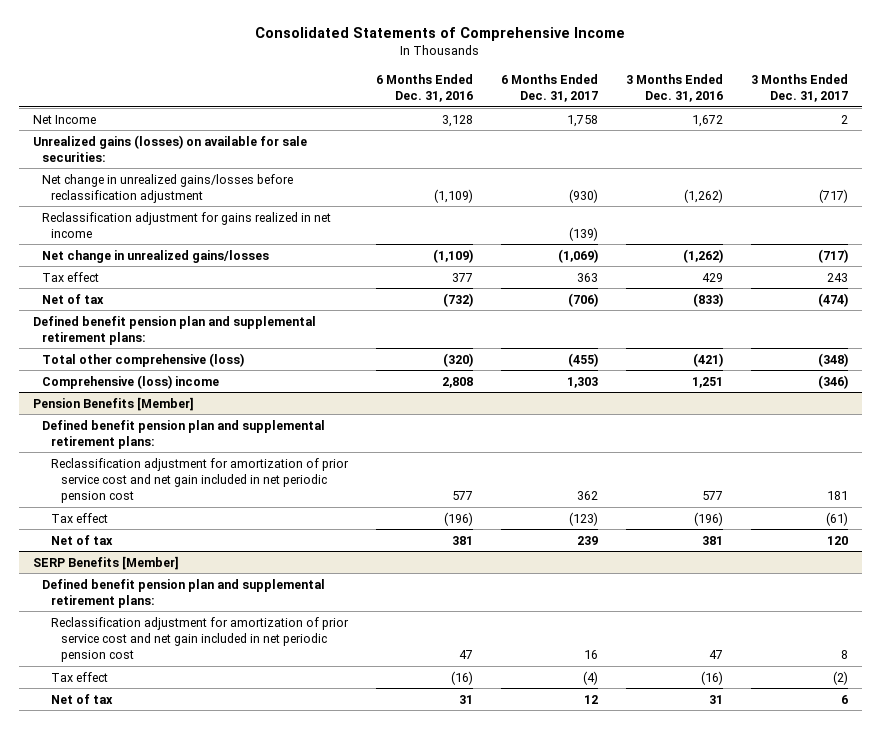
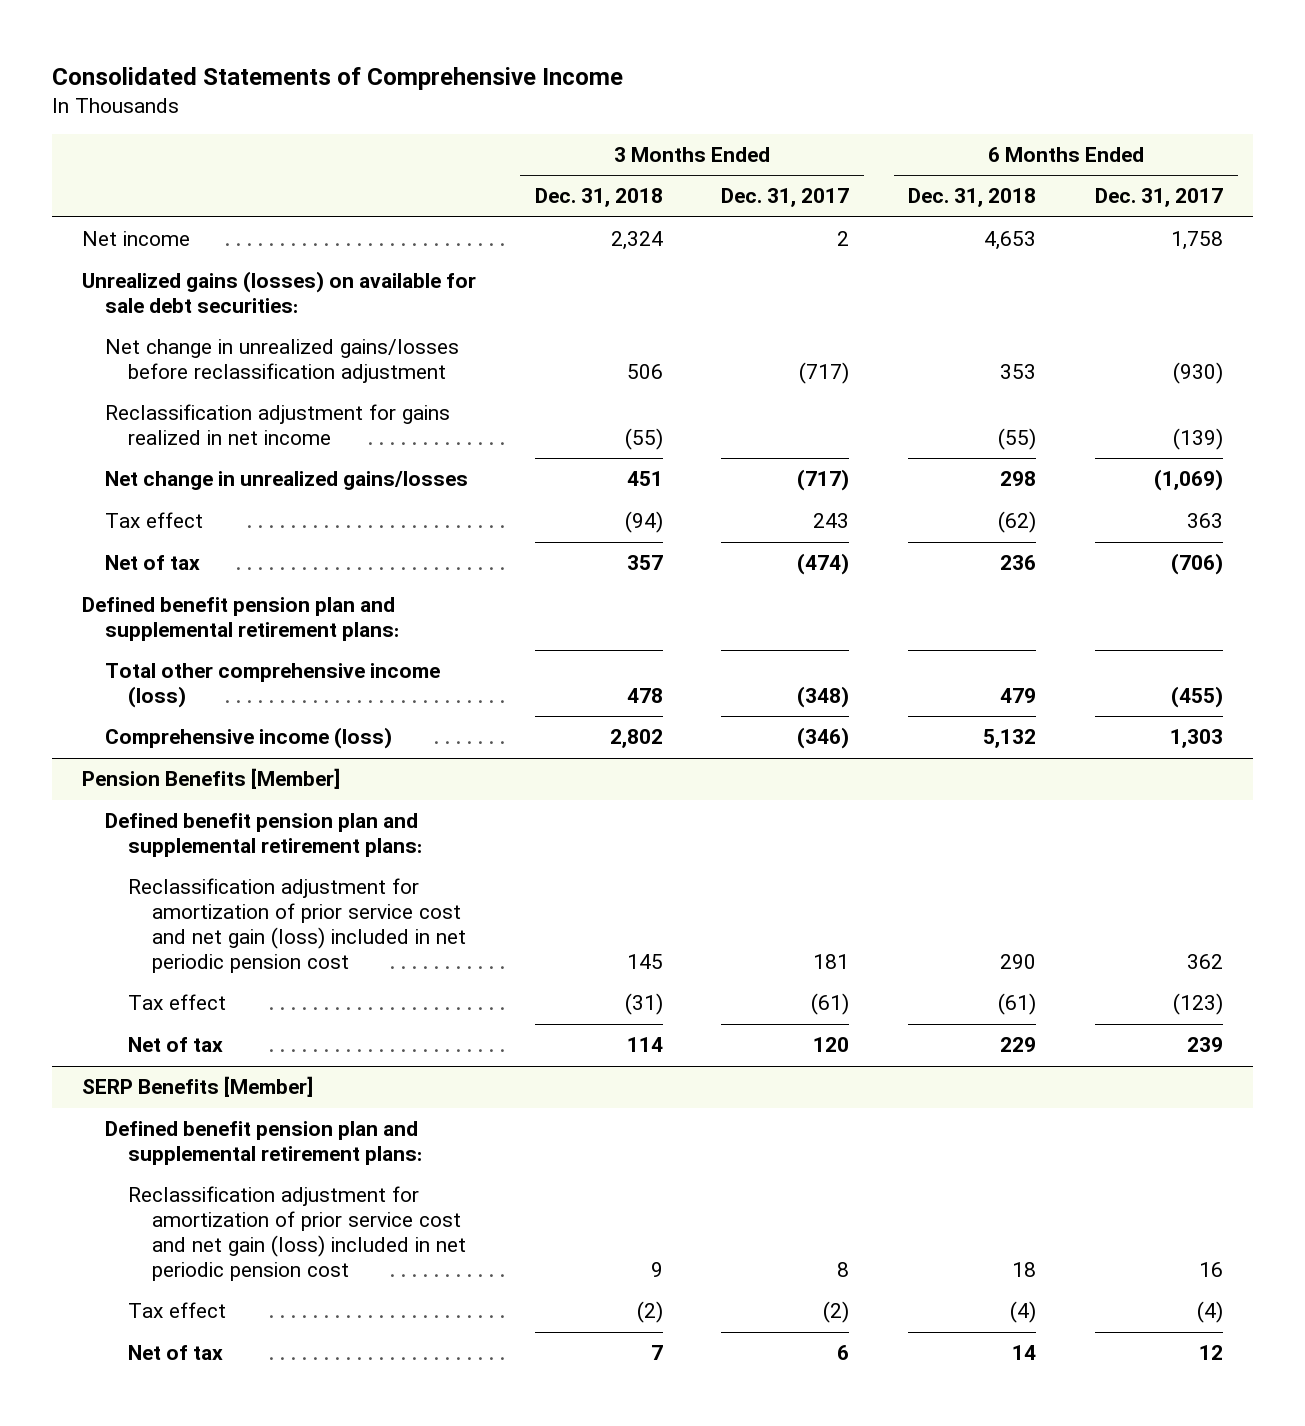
[376,73,474,102] 6 Months Ended Dec. 31, 2016 -> none
[626,73,724,102] 3 Months Ended Dec. 31, 2016 -> none
none -> [534,188,663,208] Dec. 31, 2018
none -> [908,188,1037,208] Dec. 31, 2018
[32,114,96,124] Net Income -> [81,231,190,247] Net income
[32,134,307,162] Unrealized gains (losses) on available for sale securities: -> [81,271,476,314] Unrealized gains (losses) on available for sale debt securities:
[42,352,245,367] Total other comprehensive (loss) -> [105,663,441,709] Total other comprehensive income (loss)
[42,374,220,389] Comprehensive (loss) income -> [105,727,393,750] Comprehensive income (loss)
[51,457,350,503] Reclassification adjustment for amortization of prior service cost and net gain included in net periodic pension cost -> [128,878,466,973] Reclassification adjustment for amortization of prior service cost and net gain (loss) included in net periodic pension cost
[51,616,350,662] Reclassification adjustment for amortization of prior service cost and net gain included in net periodic pension cost -> [128,1186,466,1281] Reclassification adjustment for amortization of prior service cost and net gain (loss) included in net periodic pension cost

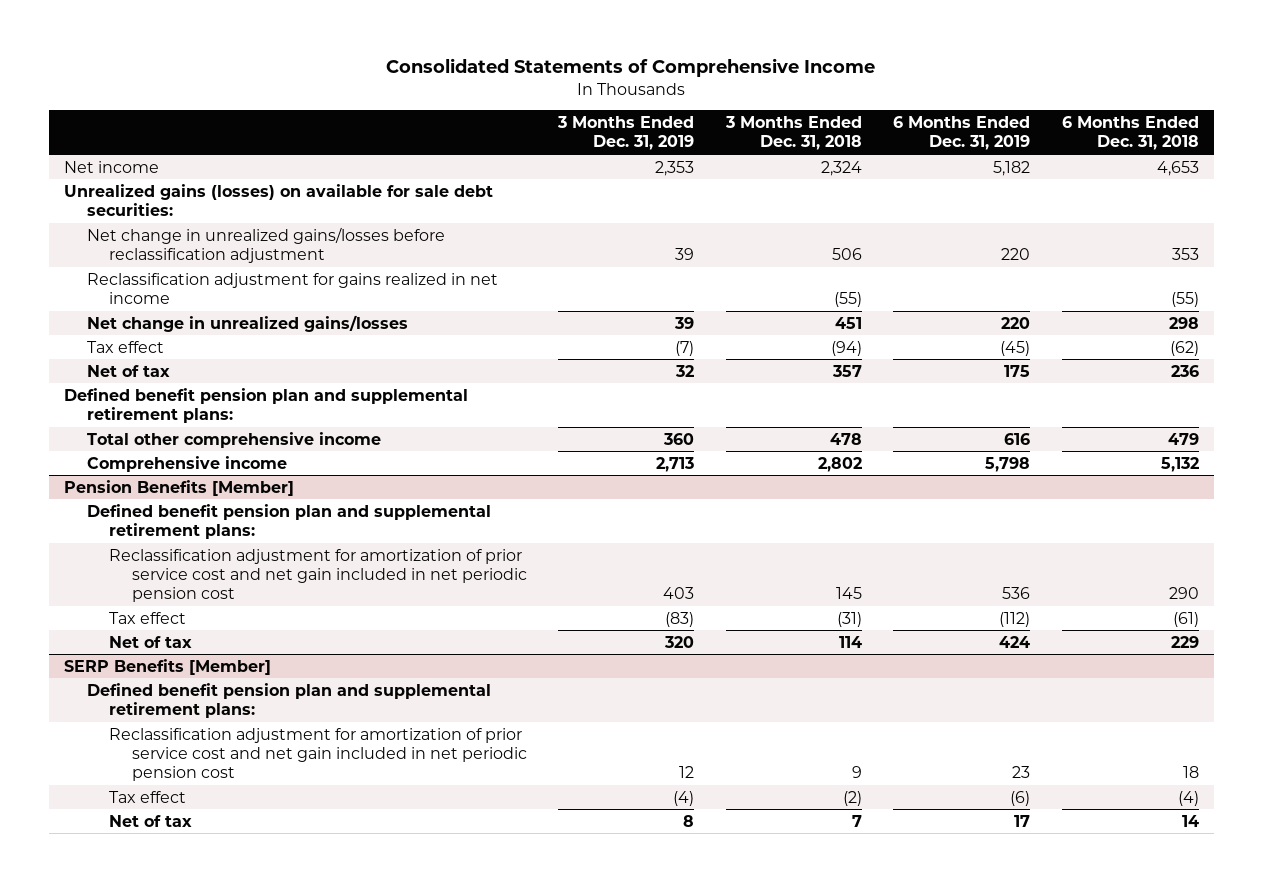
[721,188,850,208] Dec. 31, 2017 -> none
[1095,188,1224,208] Dec. 31, 2017 -> none
none -> [557,116,695,151] 3 Months Ended Dec. 31, 2019
none -> [893,116,1031,151] 6 Months Ended Dec. 31, 2019
[105,663,441,709] Total other comprehensive income (loss) -> [86,431,381,448] Total other comprehensive income
[105,727,393,750] Comprehensive income (loss) -> [86,455,287,472] Comprehensive income
[128,878,466,973] Reclassification adjustment for amortization of prior service cost and net gain (loss) included in net periodic pension cost -> [109,548,528,603] Reclassification adjustment for amortization of prior service cost and net gain included in net periodic pension cost
[128,1186,466,1281] Reclassification adjustment for amortization of prior service cost and net gain (loss) included in net periodic pension cost -> [109,727,528,782] Reclassification adjustment for amortization of prior service cost and net gain included in net periodic pension cost

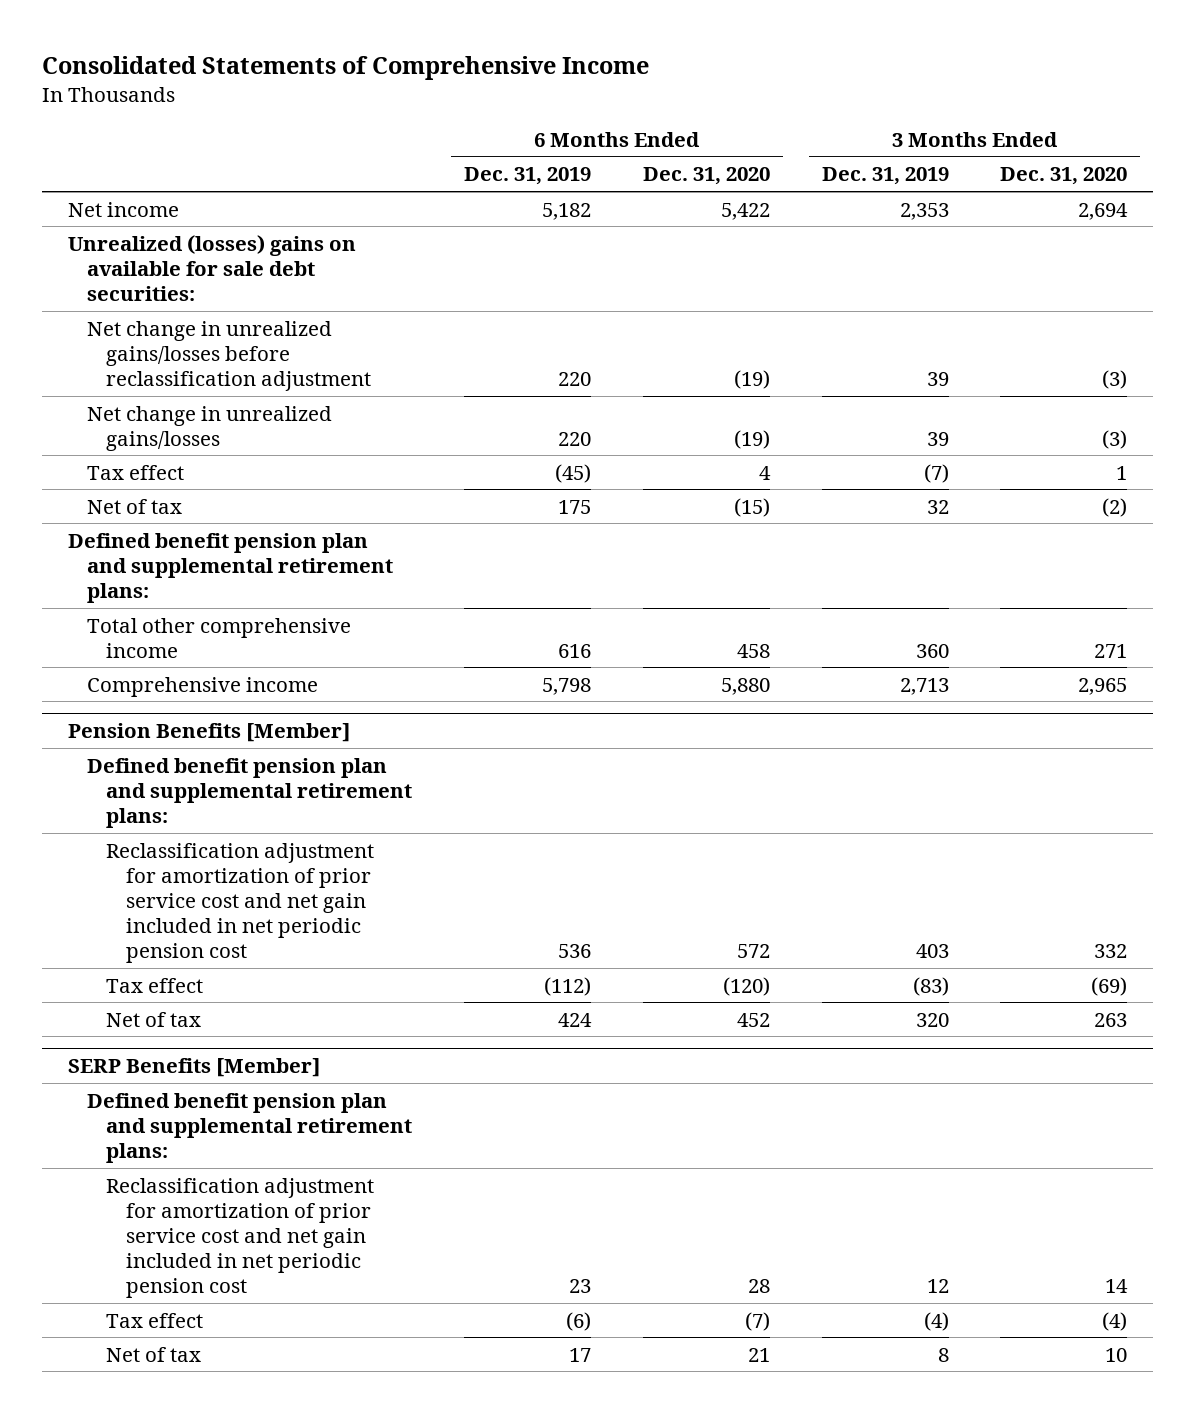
[724,116,862,151] 3 Months Ended Dec. 31, 2018 -> none
[1061,116,1199,151] 6 Months Ended Dec. 31, 2018 -> none
none -> [642,167,770,186] Dec. 31, 2020
none -> [1000,167,1128,186] Dec. 31, 2020
[64,183,494,217] Unrealized gains (losses) on available for sale debt securities: -> [68,234,357,301] Unrealized (losses) gains on available for sale debt securities:
[86,272,498,305] Reclassification adjustment for gains realized in net income -> none

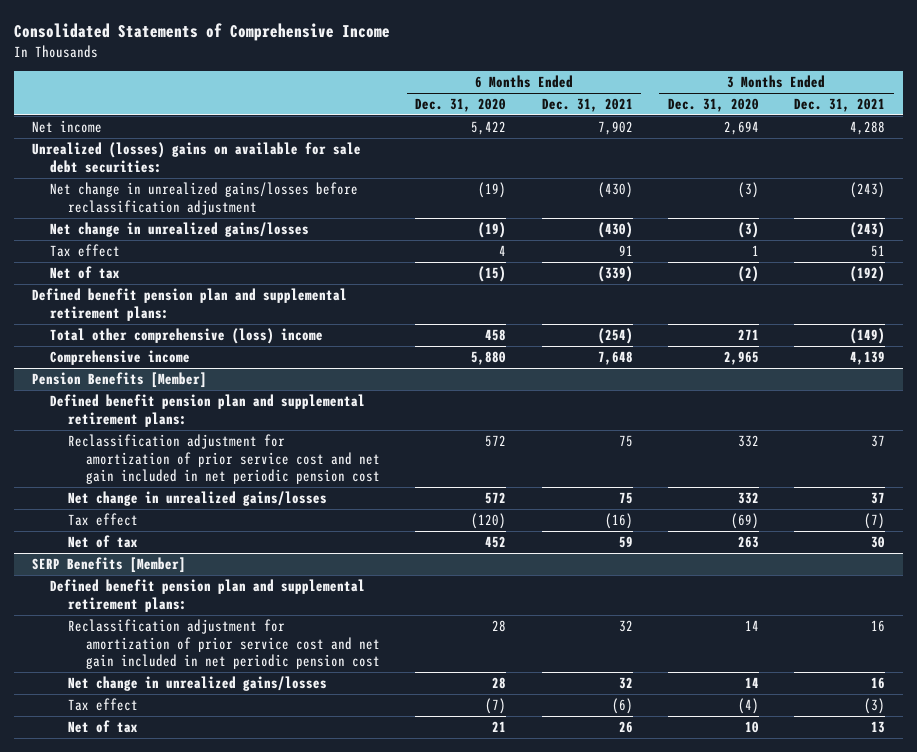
[464,167,592,186] Dec. 31, 2019 -> none
[821,167,949,186] Dec. 31, 2019 -> none
none -> [541,98,633,113] Dec. 31, 2021
none -> [794,98,886,113] Dec. 31, 2021
[87,617,352,658] Total other comprehensive income -> [50,327,324,344] Total other comprehensive (loss) income
none -> [68,490,328,506] Net change in unrealized gains/losses
none -> [68,675,328,691] Net change in unrealized gains/losses

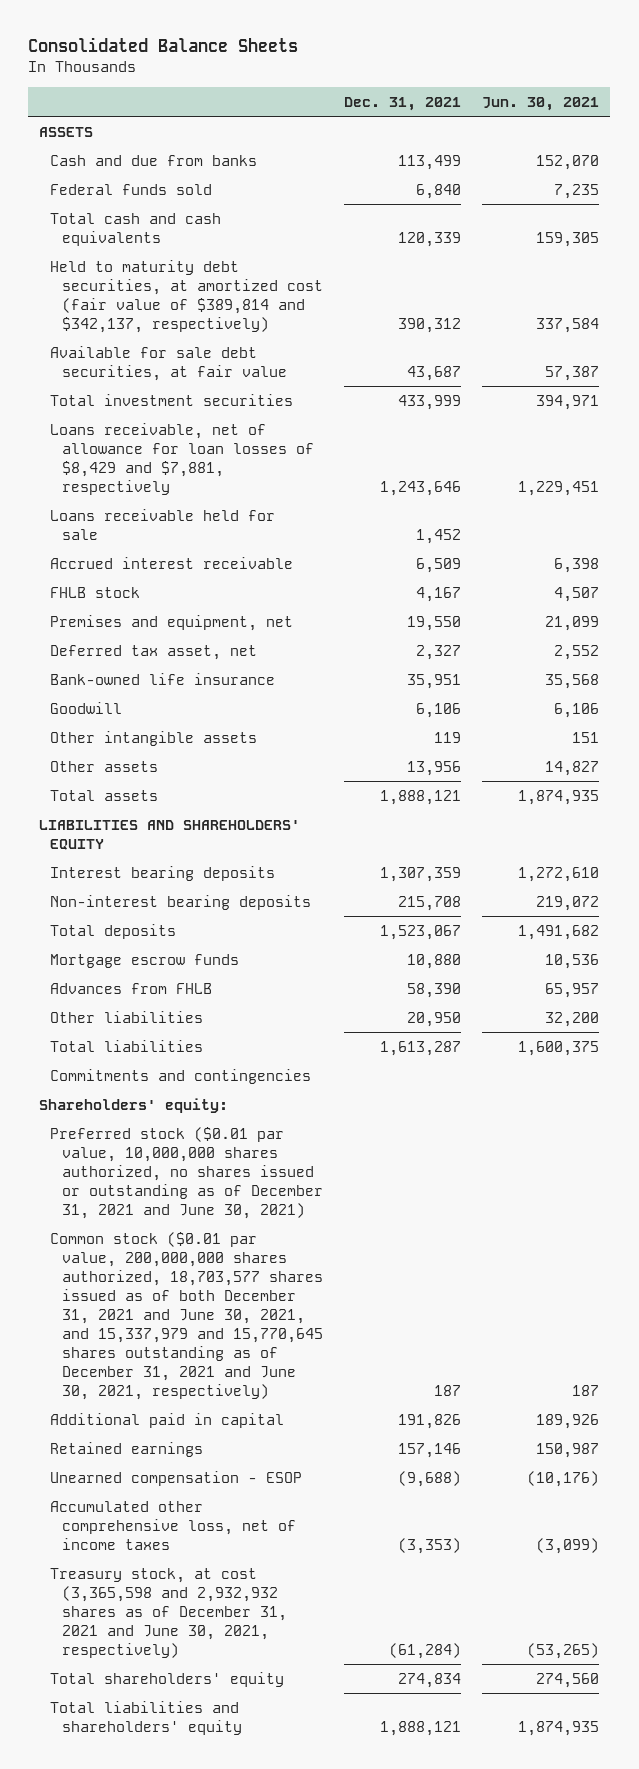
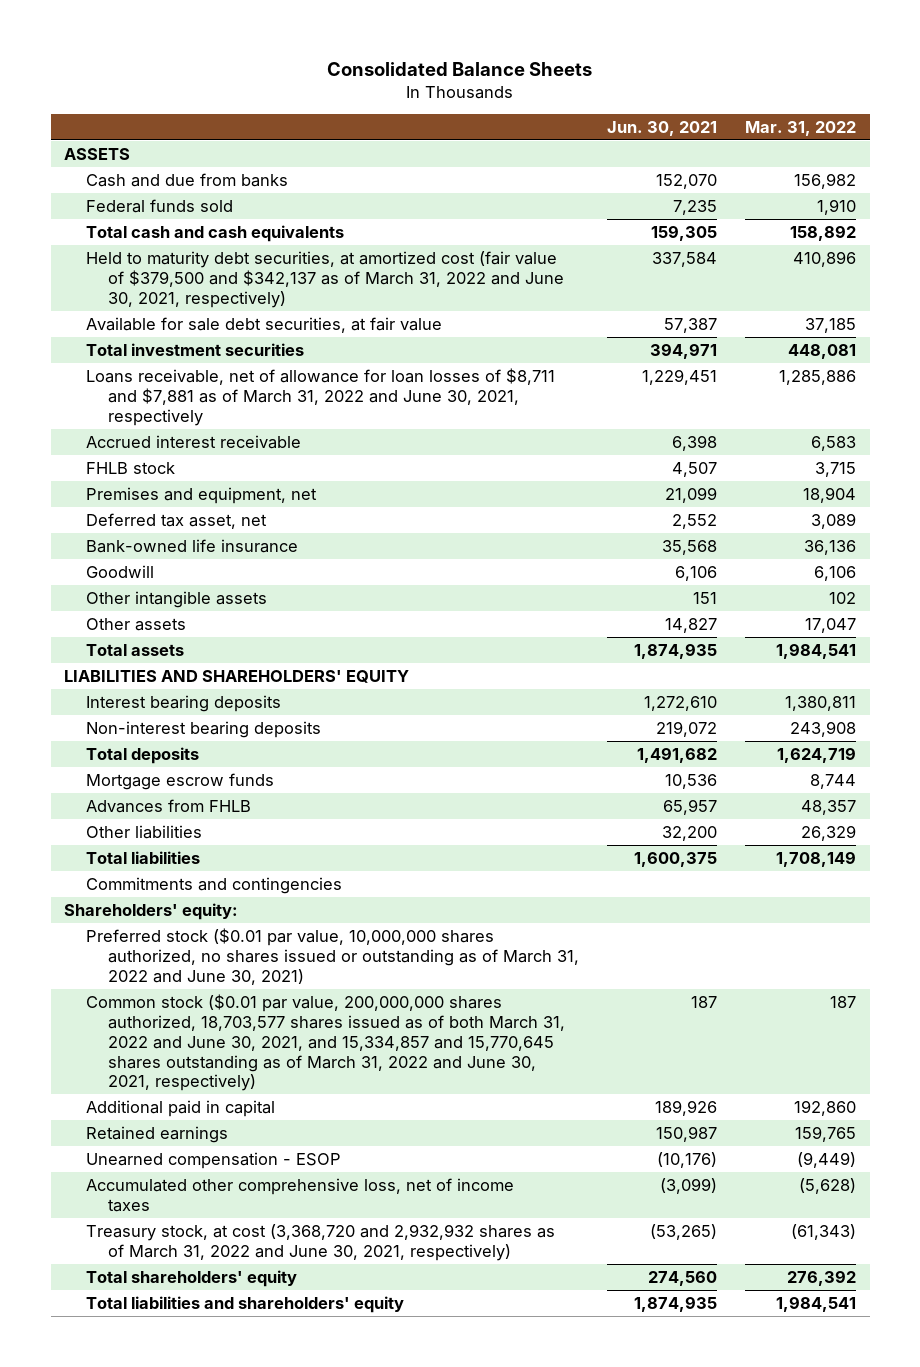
[344,96,462,111] Dec. 31, 2021 -> none
none -> [744,120,856,136] Mar. 31, 2022
[50,259,323,333] Held to maturity debt securities, at amortized cost (fair value of $389,814 and $342,137, respectively) -> [86,250,565,308] Held to maturity debt securities, at amortized cost (fair value of $379,500 and $342,137 as of March 31, 2022 and June 30, 2021, respectively)
[50,508,276,540] Loans receivable held for sale -> none
[50,422,314,495] Loans receivable, net of allowance for loan losses of $8,429 and $7,881, respectively -> [86,367,556,426] Loans receivable, net of allowance for loan losses of $8,711 and $7,881 as of March 31, 2022 and June 30, 2021, respectively
[50,1126,323,1219] Preferred stock ($0.01 par value, 10,000,000 shares authorized, no shares issued or outstanding as of December 31, 2021 and June 30, 2021) -> [86,927,580,985] Preferred stock ($0.01 par value, 10,000,000 shares authorized, no shares issued or outstanding as of March 31, 2022 and June 30, 2021)
[50,1231,323,1400] Common stock ($0.01 par value, 200,000,000 shares authorized, 18,703,577 shares issued as of both December 31, 2021 and June 30, 2021, and 15,337,979 and 15,770,645 shares outstanding as of December 31, 2021 and June 30, 2021, respectively) -> [86,993,566,1092] Common stock ($0.01 par value, 200,000,000 shares authorized, 18,703,577 shares issued as of both March 31, 2022 and June 30, 2021, and 15,334,857 and 15,770,645 shares outstanding as of March 31, 2022 and June 30, 2021, respectively)
[50,1567,287,1658] Treasury stock, at cost (3,365,598 and 2,932,932 shares as of December 31, 2021 and June 30, 2021, respectively) -> [86,1223,556,1261] Treasury stock, at cost (3,368,720 and 2,932,932 shares as of March 31, 2022 and June 30, 2021, respectively)

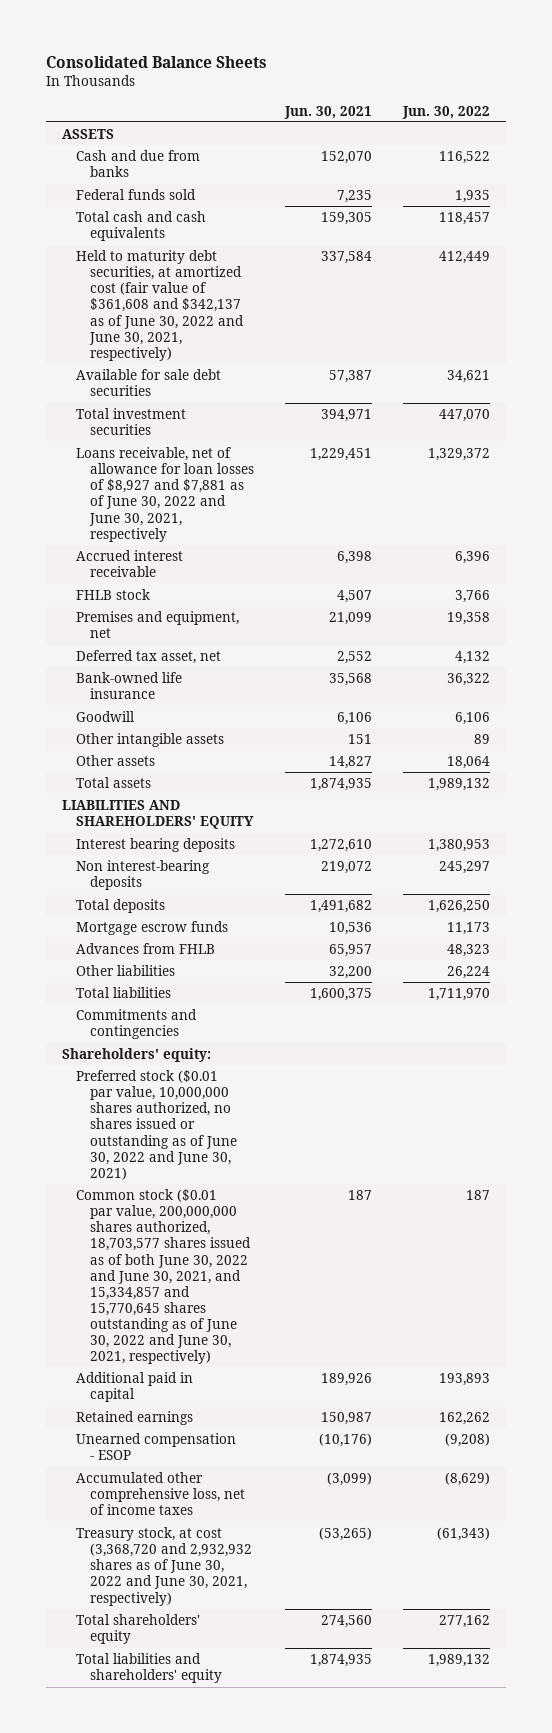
[744,120,856,136] Mar. 31, 2022 -> none
none -> [402,105,491,119] Jun. 30, 2022
[86,250,565,308] Held to maturity debt securities, at amortized cost (fair value of $379,500 and $342,137 as of March 31, 2022 and June 30, 2021, respectively) -> [76,250,245,361] Held to maturity debt securities, at amortized cost (fair value of $361,608 and $342,137 as of June 30, 2022 and June 30, 2021, respectively)
[86,316,443,333] Available for sale debt securities, at fair value -> [76,369,222,397] Available for sale debt securities
[86,367,556,426] Loans receivable, net of allowance for loan losses of $8,711 and $7,881 as of March 31, 2022 and June 30, 2021, respectively -> [76,447,255,542] Loans receivable, net of allowance for loan losses of $8,927 and $7,881 as of June 30, 2022 and June 30, 2021, respectively
[86,720,322,738] Non-interest bearing deposits -> [76,860,211,891] Non interest-bearing deposits
[86,927,580,985] Preferred stock ($0.01 par value, 10,000,000 shares authorized, no shares issued or outstanding as of March 31, 2022 and June 30, 2021) -> [76,1070,238,1180] Preferred stock ($0.01 par value, 10,000,000 shares authorized, no shares issued or outstanding as of June 30, 2022 and June 30, 2021)
[86,993,566,1092] Common stock ($0.01 par value, 200,000,000 shares authorized, 18,703,577 shares issued as of both March 31, 2022 and June 30, 2021, and 15,334,857 and 15,770,645 shares outstanding as of March 31, 2022 and June 30, 2021, respectively) -> [76,1189,252,1365] Common stock ($0.01 par value, 200,000,000 shares authorized, 18,703,577 shares issued as of both June 30, 2022 and June 30, 2021, and 15,334,857 and 15,770,645 shares outstanding as of June 30, 2022 and June 30, 2021, respectively)
[86,1223,556,1261] Treasury stock, at cost (3,368,720 and 2,932,932 shares as of March 31, 2022 and June 30, 2021, respectively) -> [76,1527,253,1606] Treasury stock, at cost (3,368,720 and 2,932,932 shares as of June 30, 2022 and June 30, 2021, respectively)

